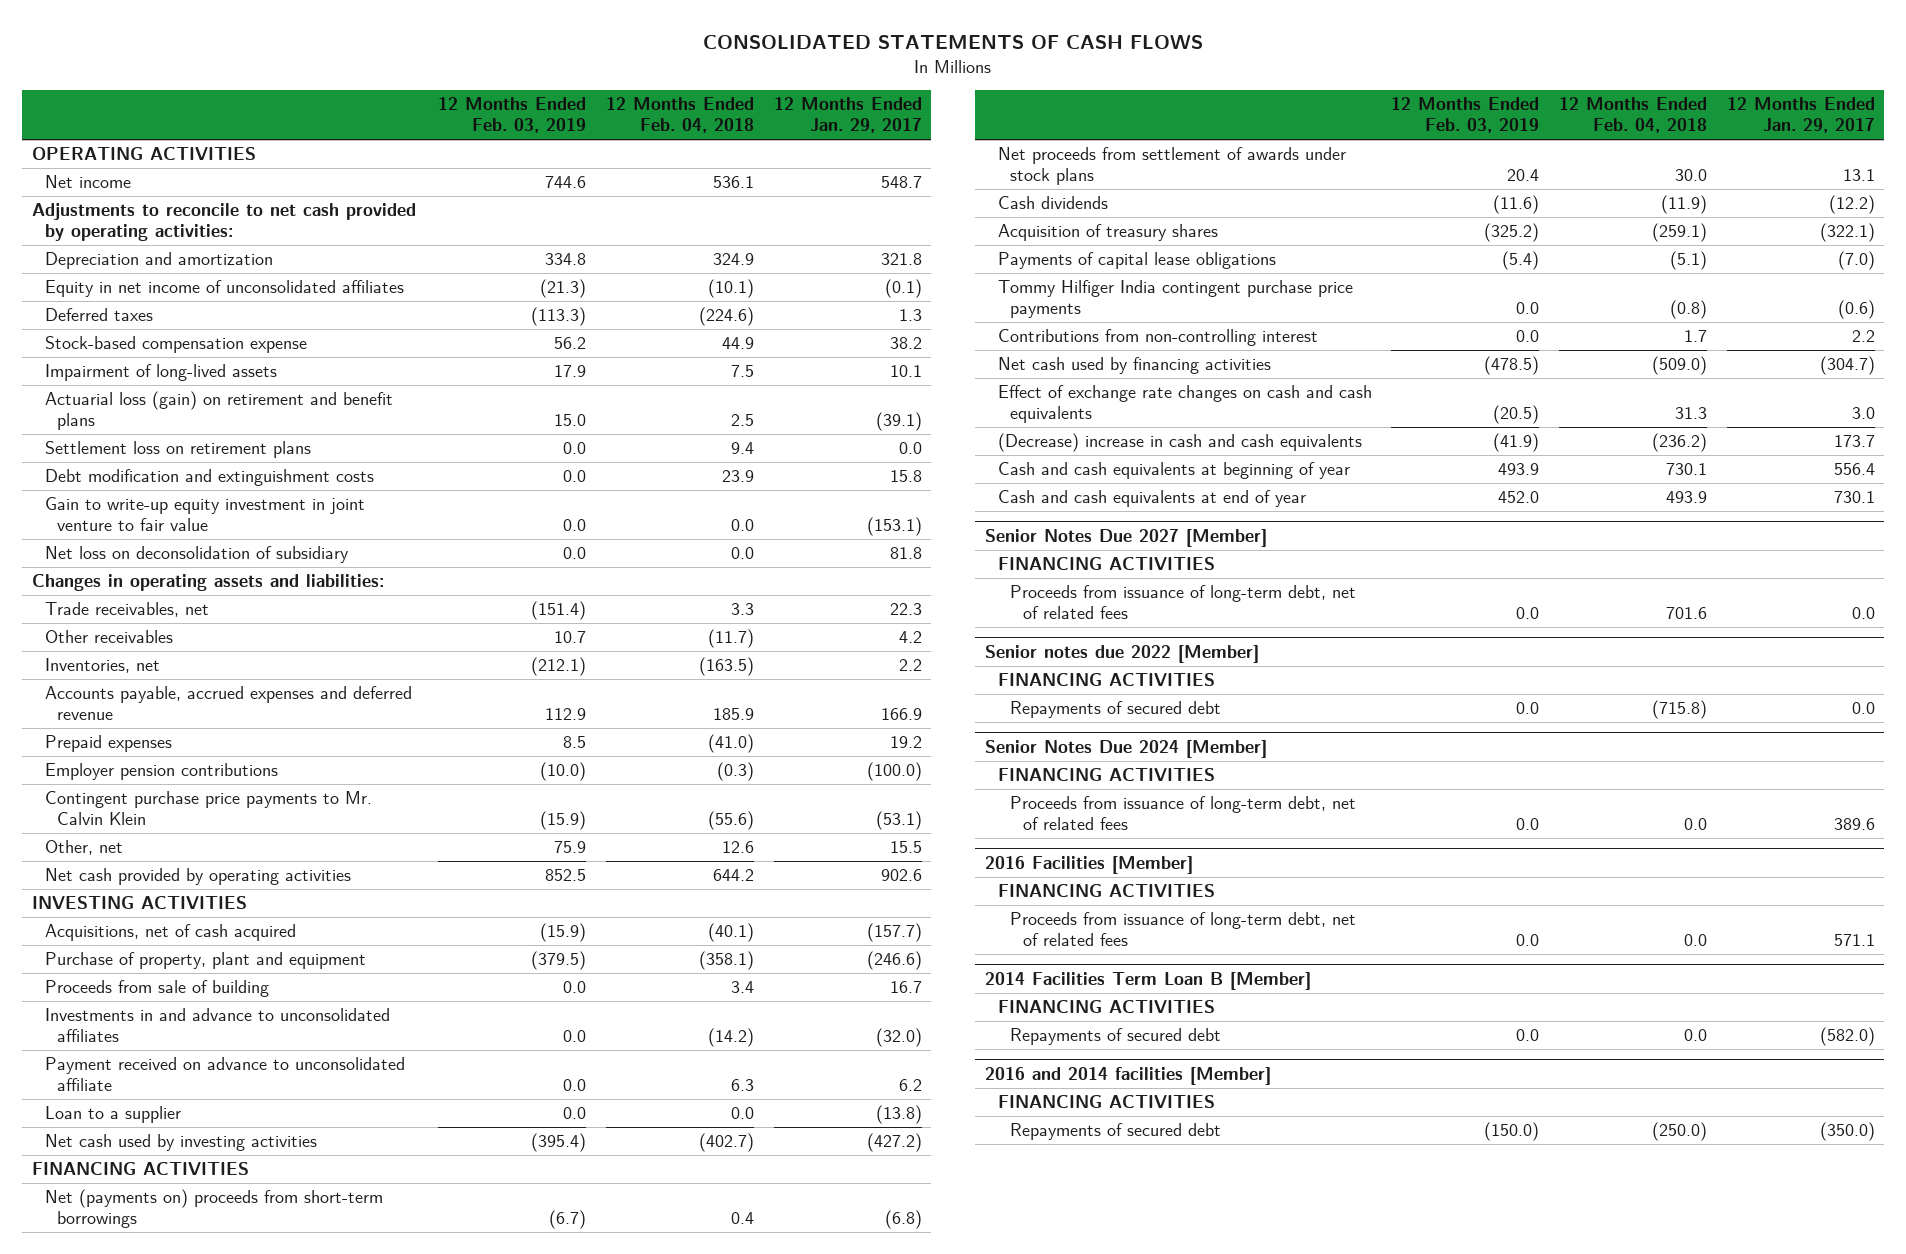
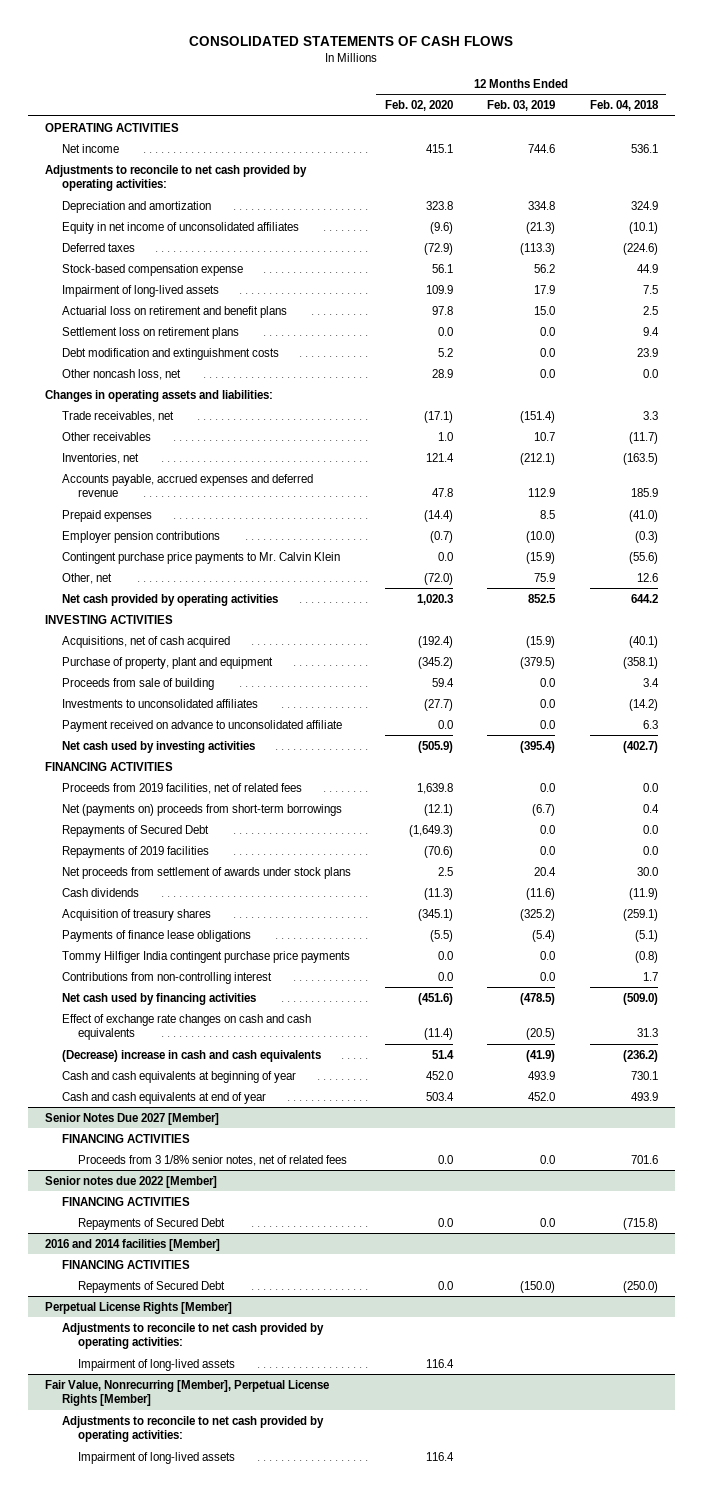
[773,97,922,134] 12 Months Ended Jan. 29, 2017 -> none
none -> [385,100,454,112] Feb. 02, 2020
[44,391,393,431] Actuarial loss (gain) on retirement and benefit plans -> [61,305,287,318] Actuarial loss on retirement and benefit plans
[44,497,365,532] Gain to write-up equity investment in joint venture to fair value -> none
[44,546,349,564] Net loss on deconsolidation of subsidiary -> none
none -> [61,368,181,380] Other noncash loss, net
[44,1008,390,1043] Investments in and advance to unconsolidated affiliates -> [61,698,258,708] Investments to unconsolidated affiliates
[44,1106,181,1124] Loan to a supplier -> none
none -> [61,782,302,794] Proceeds from 2019 facilities, net of related fees
none -> [61,824,209,837] Repayments of Secured Debt
none -> [61,845,209,858] Repayments of 2019 facilities
[997,252,1276,270] Payments of capital lease obligations -> [61,929,251,942] Payments of finance lease obligations
[1010,585,1357,620] Proceeds from issuance of long-term debt, net of related fees -> [78,1154,348,1166] Proceeds from 3 1/8% senior notes, net of related fees
[984,739,1267,758] Senior Notes Due 2024 [Member] -> none
[997,768,1215,782] FINANCING ACTIVITIES -> none
[1010,796,1357,831] Proceeds from issuance of long-term debt, net of related fees -> none
[984,855,1193,874] 2016 Facilities [Member] -> none
[997,884,1215,898] FINANCING ACTIVITIES -> none
[1010,912,1357,947] Proceeds from issuance of long-term debt, net of related fees -> none
[984,971,1311,990] 2014 Facilities Term Loan B [Member] -> none
[997,1000,1215,1014] FINANCING ACTIVITIES -> none
[1010,1028,1222,1046] Repayments of secured debt -> none
[1010,701,1222,719] Repayments of secured debt -> [78,1217,226,1230] Repayments of Secured Debt
[1010,1123,1222,1141] Repayments of secured debt -> [78,1280,226,1293] Repayments of Secured Debt
none -> [44,1301,232,1314] Perpetual License Rights [Member]
none -> [61,1322,324,1350] Adjustments to reconcile to net cash provided by operating activities:
none -> [78,1358,236,1371] Impairment of long-lived assets
none -> [44,1379,329,1407] Fair Value, Nonrecurring [Member], Perpetual License Rights [Member]
none -> [61,1415,324,1443] Adjustments to reconcile to net cash provided by operating activities:
none -> [78,1451,236,1464] Impairment of long-lived assets

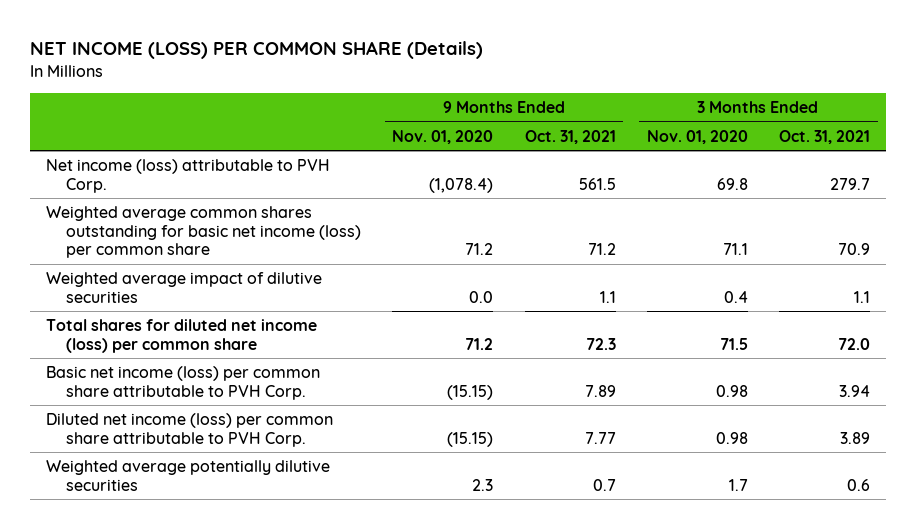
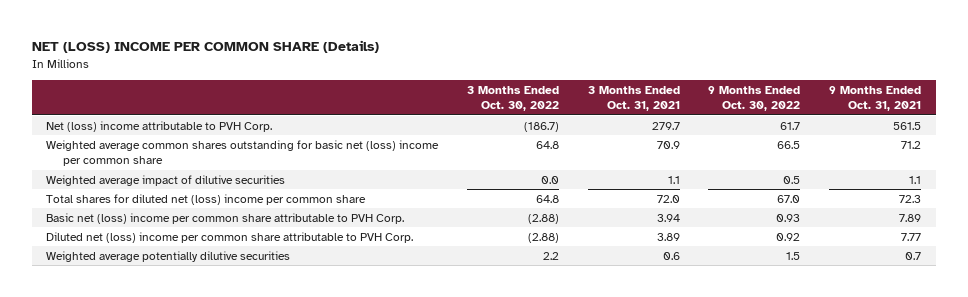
[30,41,484,60] NET INCOME (LOSS) PER COMMON SHARE (Details) -> [32,40,380,54] NET (LOSS) INCOME PER COMMON SHARE (Details)
[392,129,494,144] Nov. 01, 2020 -> none
[646,129,748,144] Nov. 01, 2020 -> none
none -> [467,85,560,112] 3 Months Ended Oct. 30, 2022
none -> [708,85,801,112] 9 Months Ended Oct. 30, 2022
[45,159,330,193] Net income (loss) attributable to PVH Corp. -> [46,120,273,132] Net (loss) income attributable to PVH Corp.
[45,206,362,259] Weighted average common shares outstanding for basic net income (loss) per common share -> [46,139,440,167] Weighted average common shares outstanding for basic net (loss) income per common share
[45,319,317,353] Total shares for diluted net income (loss) per common share -> [46,193,367,205] Total shares for diluted net (loss) income per common share
[45,366,320,400] Basic net income (loss) per common share attributable to PVH Corp. -> [46,212,405,224] Basic net (loss) income per common share attributable to PVH Corp.
[45,413,333,447] Diluted net income (loss) per common share attributable to PVH Corp. -> [46,231,414,243] Diluted net (loss) income per common share attributable to PVH Corp.

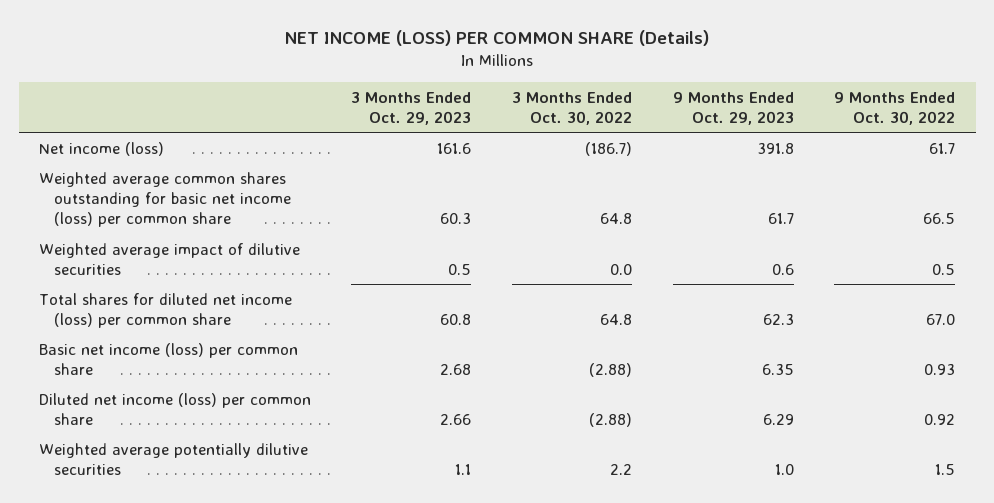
[32,40,380,54] NET (LOSS) INCOME PER COMMON SHARE (Details) -> [284,29,710,46] NET INCOME (LOSS) PER COMMON SHARE (Details)
[587,85,680,112] 3 Months Ended Oct. 31, 2021 -> none
[829,85,922,112] 9 Months Ended Oct. 31, 2021 -> none
none -> [351,91,472,125] 3 Months Ended Oct. 29, 2023
none -> [672,91,794,125] 9 Months Ended Oct. 29, 2023
[46,120,273,132] Net (loss) income attributable to PVH Corp. -> [38,141,164,156] Net income (loss)
[46,139,440,167] Weighted average common shares outstanding for basic net (loss) income per common share -> [38,171,292,228] Weighted average common shares outstanding for basic net income (loss) per common share
[46,193,367,205] Total shares for diluted net (loss) income per common share -> [38,292,292,328] Total shares for diluted net income (loss) per common share
[46,212,405,224] Basic net (loss) income per common share attributable to PVH Corp. -> [38,342,298,375] Basic net income (loss) per common share
[46,231,414,243] Diluted net (loss) income per common share attributable to PVH Corp. -> [38,392,311,425] Diluted net income (loss) per common share

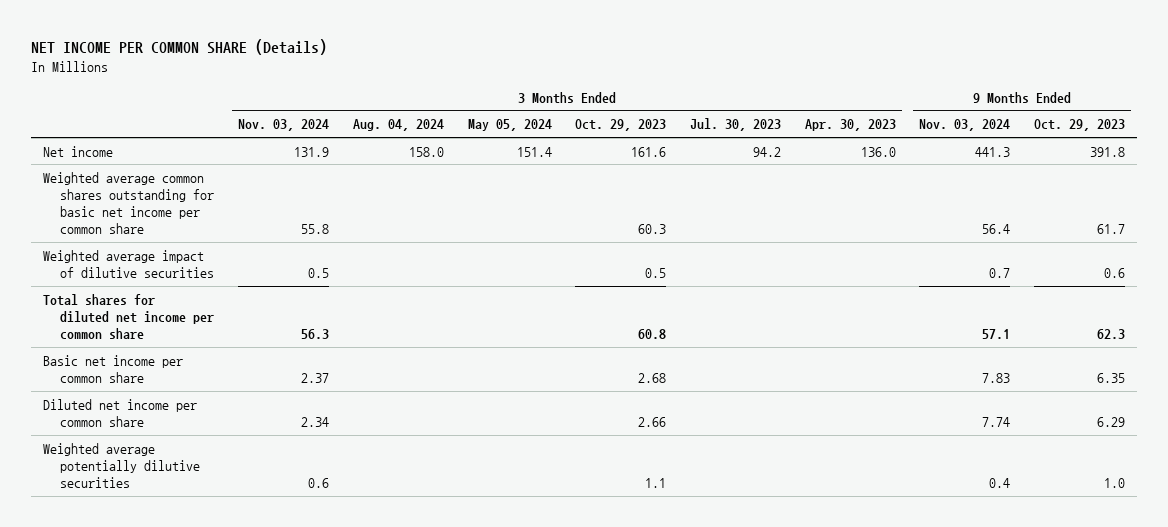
[284,29,710,46] NET INCOME (LOSS) PER COMMON SHARE (Details) -> [31,39,328,56] NET INCOME PER COMMON SHARE (Details)
[512,91,633,125] 3 Months Ended Oct. 30, 2022 -> none
[834,91,956,125] 9 Months Ended Oct. 30, 2022 -> none
none -> [238,119,330,132] Nov. 03, 2024
none -> [352,119,444,132] Aug. 04, 2024
none -> [467,119,552,132] May 05, 2024
none -> [689,118,781,132] Jul. 30, 2023
none -> [804,119,896,132] Apr. 30, 2023
none -> [919,119,1011,132] Nov. 03, 2024
[38,141,164,156] Net income (loss) -> [42,145,113,157] Net income
[38,171,292,228] Weighted average common shares outstanding for basic net income (loss) per common share -> [42,171,215,235] Weighted average common shares outstanding for basic net income per common share
[38,292,292,328] Total shares for diluted net income (loss) per common share -> [42,293,215,340] Total shares for diluted net income per common share
[38,342,298,375] Basic net income (loss) per common share -> [42,354,183,383] Basic net income per common share
[38,392,311,425] Diluted net income (loss) per common share -> [42,398,197,427] Diluted net income per common share

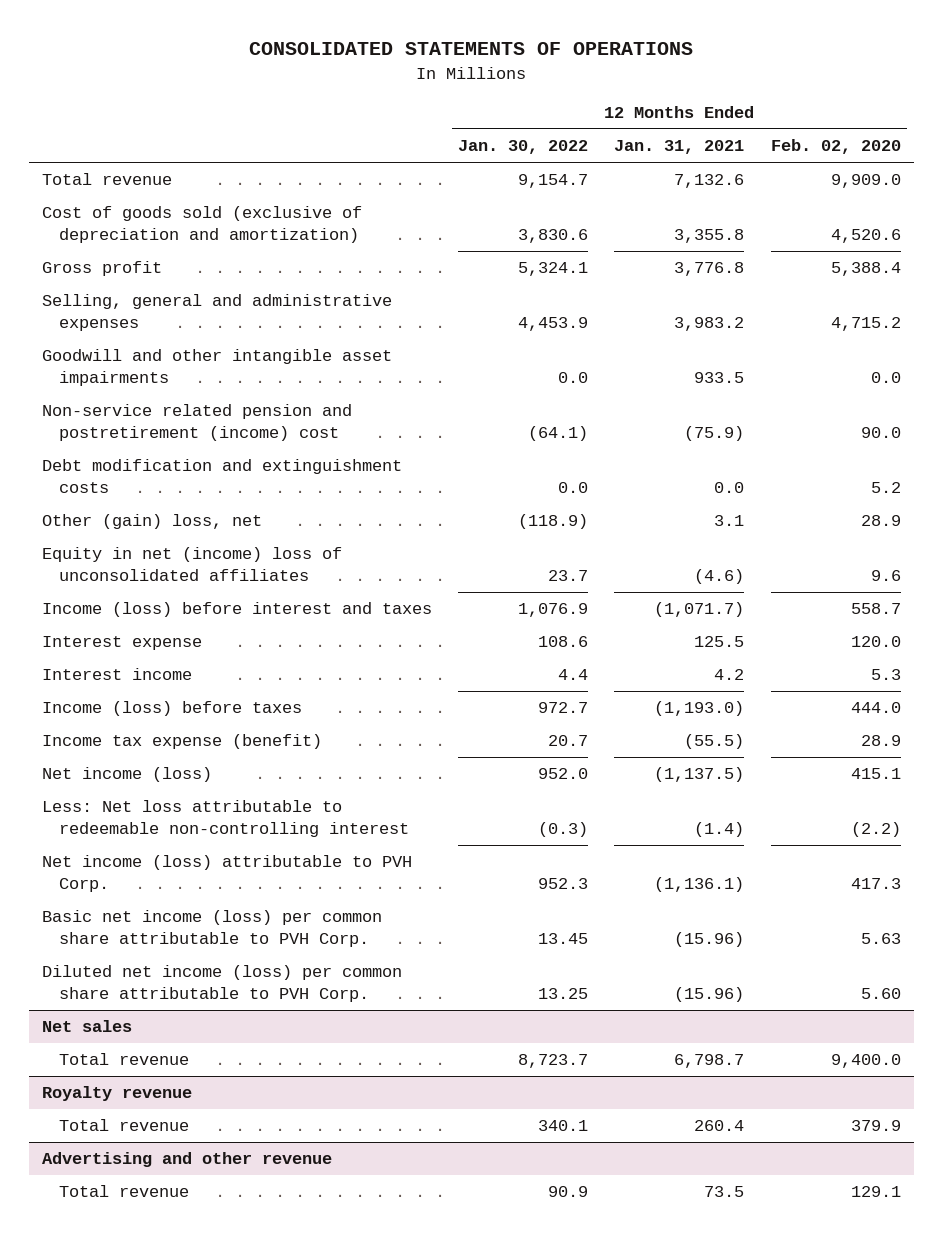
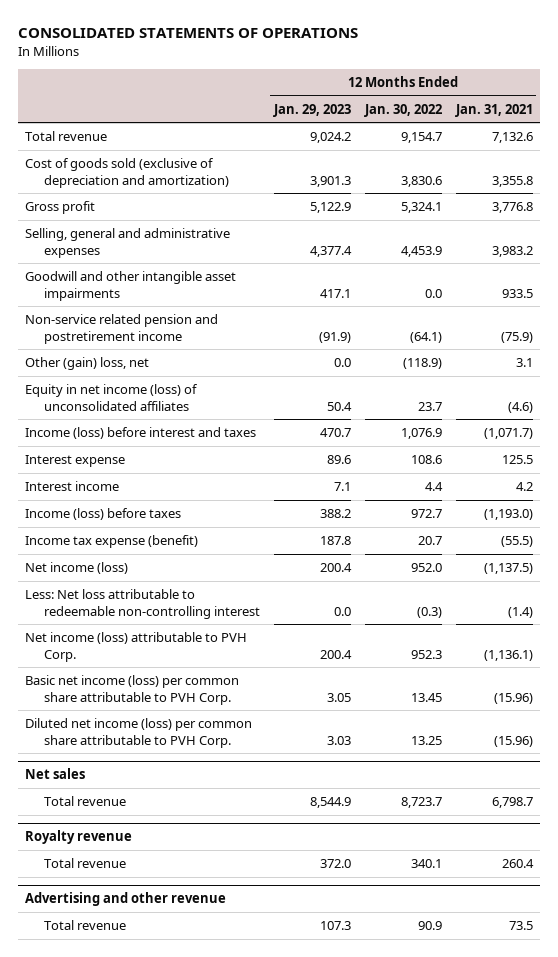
[770,139,901,155] Feb. 02, 2020 -> none
none -> [272,103,351,117] Jan. 29, 2023
[41,459,402,494] Debt modification and extinguishment costs -> none
[41,404,352,442] Non-service related pension and postretirement (income) cost -> [25,313,219,344] Non-service related pension and postretirement income
[41,547,342,582] Equity in net (income) loss of unconsolidated affiliates -> [25,383,199,411] Equity in net income (loss) of unconsolidated affiliates

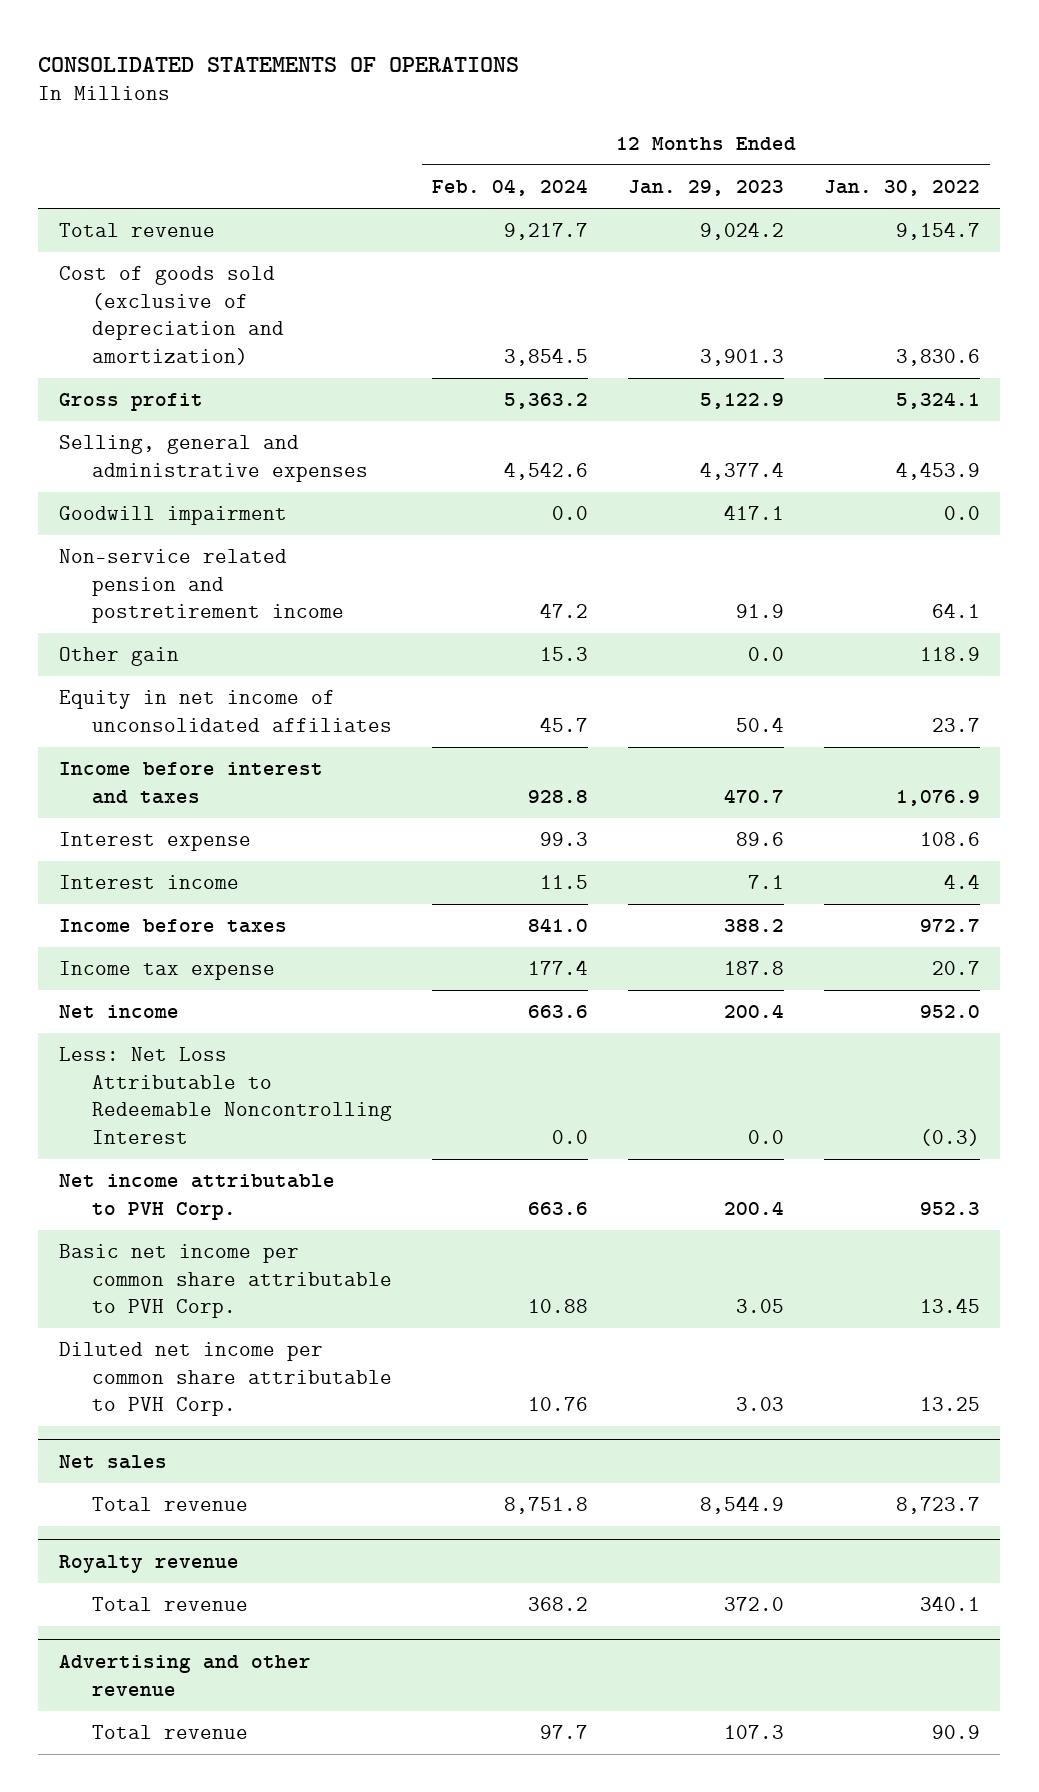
[454,103,533,117] Jan. 31, 2021 -> none
none -> [431,179,588,197] Feb. 04, 2024
[25,270,237,301] Goodwill and other intangible asset impairments -> [58,506,287,526] Goodwill impairment
[318,331,351,343] (91.9) -> [736,604,785,619] 91.9
[409,331,442,343] (64.1) -> [932,603,981,619] 64.1
[25,356,150,370] Other (gain) loss, net -> [58,647,179,667] Other gain
[402,357,442,369] (118.9) -> [920,647,981,662] 118.9
[25,383,199,411] Equity in net income (loss) of unconsolidated affiliates -> [58,690,392,732] Equity in net income of unconsolidated affiliates
[25,426,257,439] Income (loss) before interest and taxes -> [58,762,323,804] Income before interest and taxes
[25,507,182,520] Income (loss) before taxes -> [58,919,287,934] Income before taxes
[25,534,199,548] Income tax expense (benefit) -> [58,961,275,981] Income tax expense
[25,561,129,574] Net income (loss) -> [58,1005,179,1019] Net income
[25,588,260,619] Less: Net loss attributable to redeemable non-controlling interest -> [58,1047,392,1144] Less: Net Loss Attributable to Redeemable Noncontrolling Interest
[25,631,248,662] Net income (loss) attributable to PVH Corp. -> [58,1174,335,1220] Net income attributable to PVH Corp.
[25,674,240,705] Basic net income (loss) per common share attributable to PVH Corp. -> [58,1244,392,1319] Basic net income per common share attributable to PVH Corp.
[25,717,253,748] Diluted net income (loss) per common share attributable to PVH Corp. -> [58,1342,392,1417] Diluted net income per common share attributable to PVH Corp.

